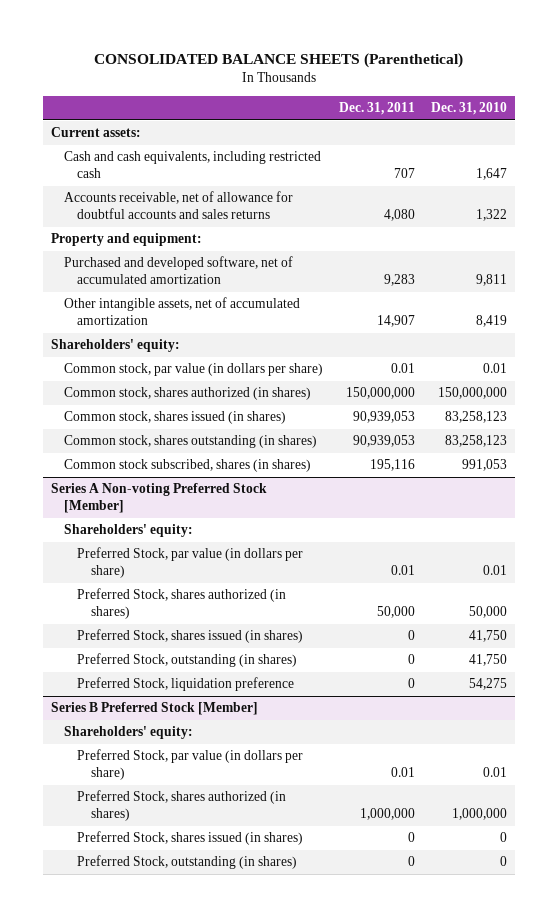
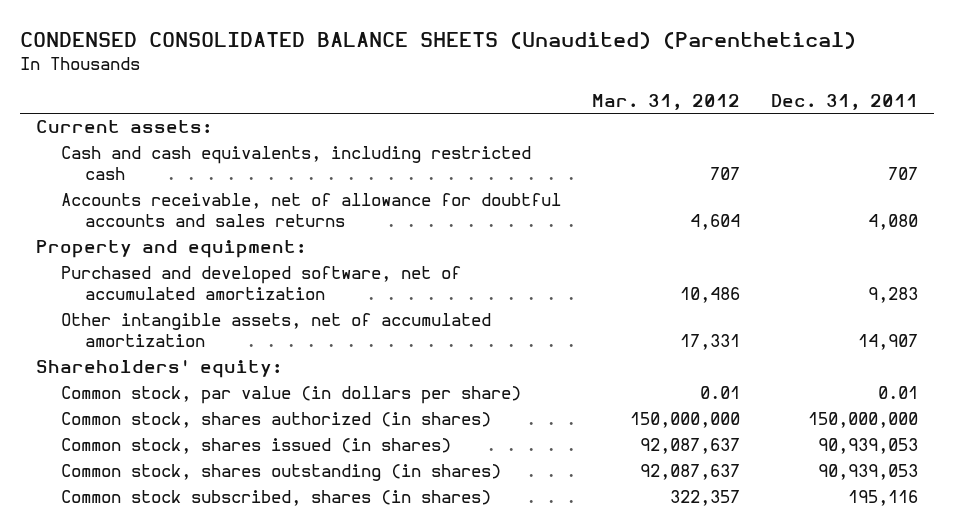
[93,52,463,68] CONSOLIDATED BALANCE SHEETS (Parenthetical) -> [20,31,857,49] CONDENSED CONSOLIDATED BALANCE SHEETS (Unaudited) (Parenthetical)
[431,102,508,116] Dec. 31, 2010 -> none
none -> [592,93,741,110] Mar. 31, 2012
[50,483,267,514] Series A Non-voting Preferred Stock [Member] -> none
[63,524,193,538] Shareholders' equity: -> none
[77,547,304,579] Preferred Stock, par value (in dollars per share) -> none
[77,588,287,620] Preferred Stock, shares authorized (in shares) -> none
[77,629,304,644] Preferred Stock, shares issued (in shares) -> none
[77,653,298,668] Preferred Stock, outstanding (in shares) -> none
[77,677,295,692] Preferred Stock, liquidation preference -> none
[50,702,258,716] Series B Preferred Stock [Member] -> none
[63,726,193,740] Shareholders' equity: -> none
[77,749,304,781] Preferred Stock, par value (in dollars per share) -> none
[77,790,287,822] Preferred Stock, shares authorized (in shares) -> none
[77,831,304,846] Preferred Stock, shares issued (in shares) -> none
[77,855,298,870] Preferred Stock, outstanding (in shares) -> none

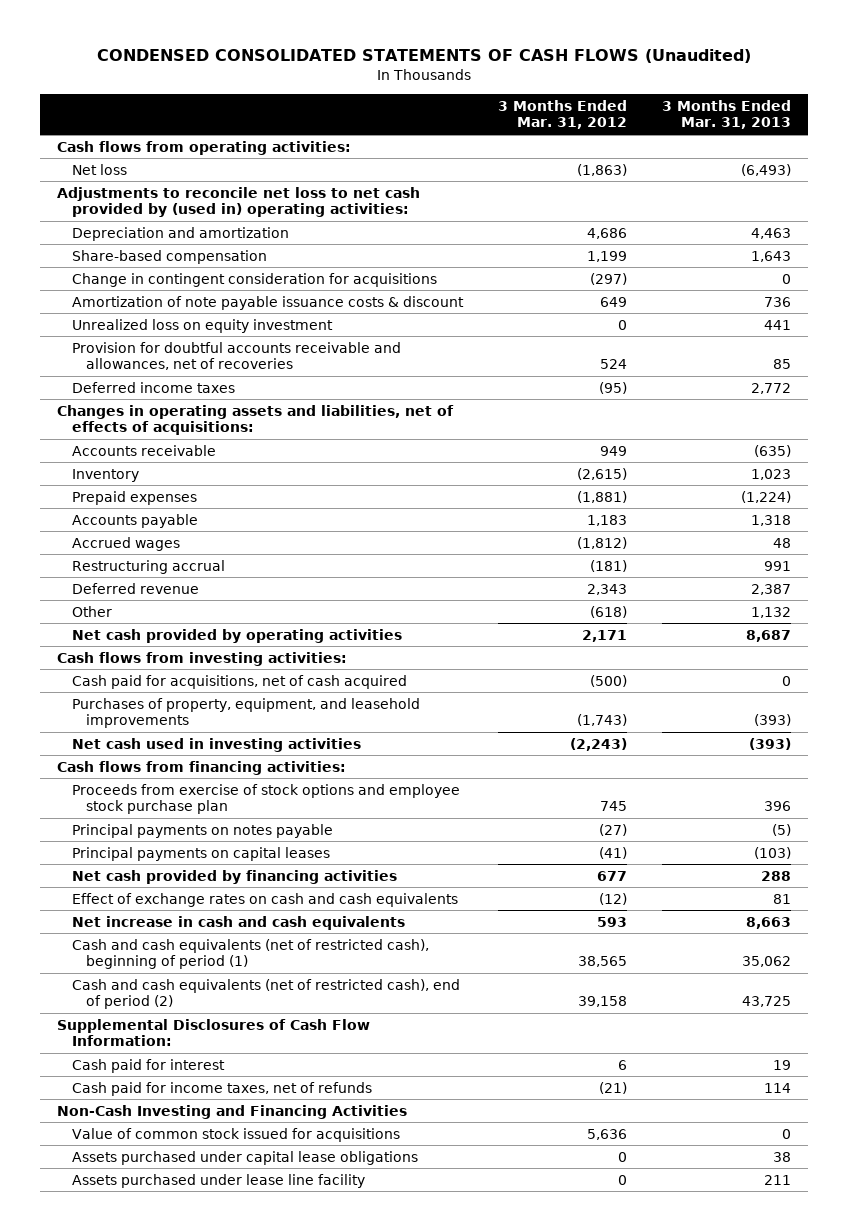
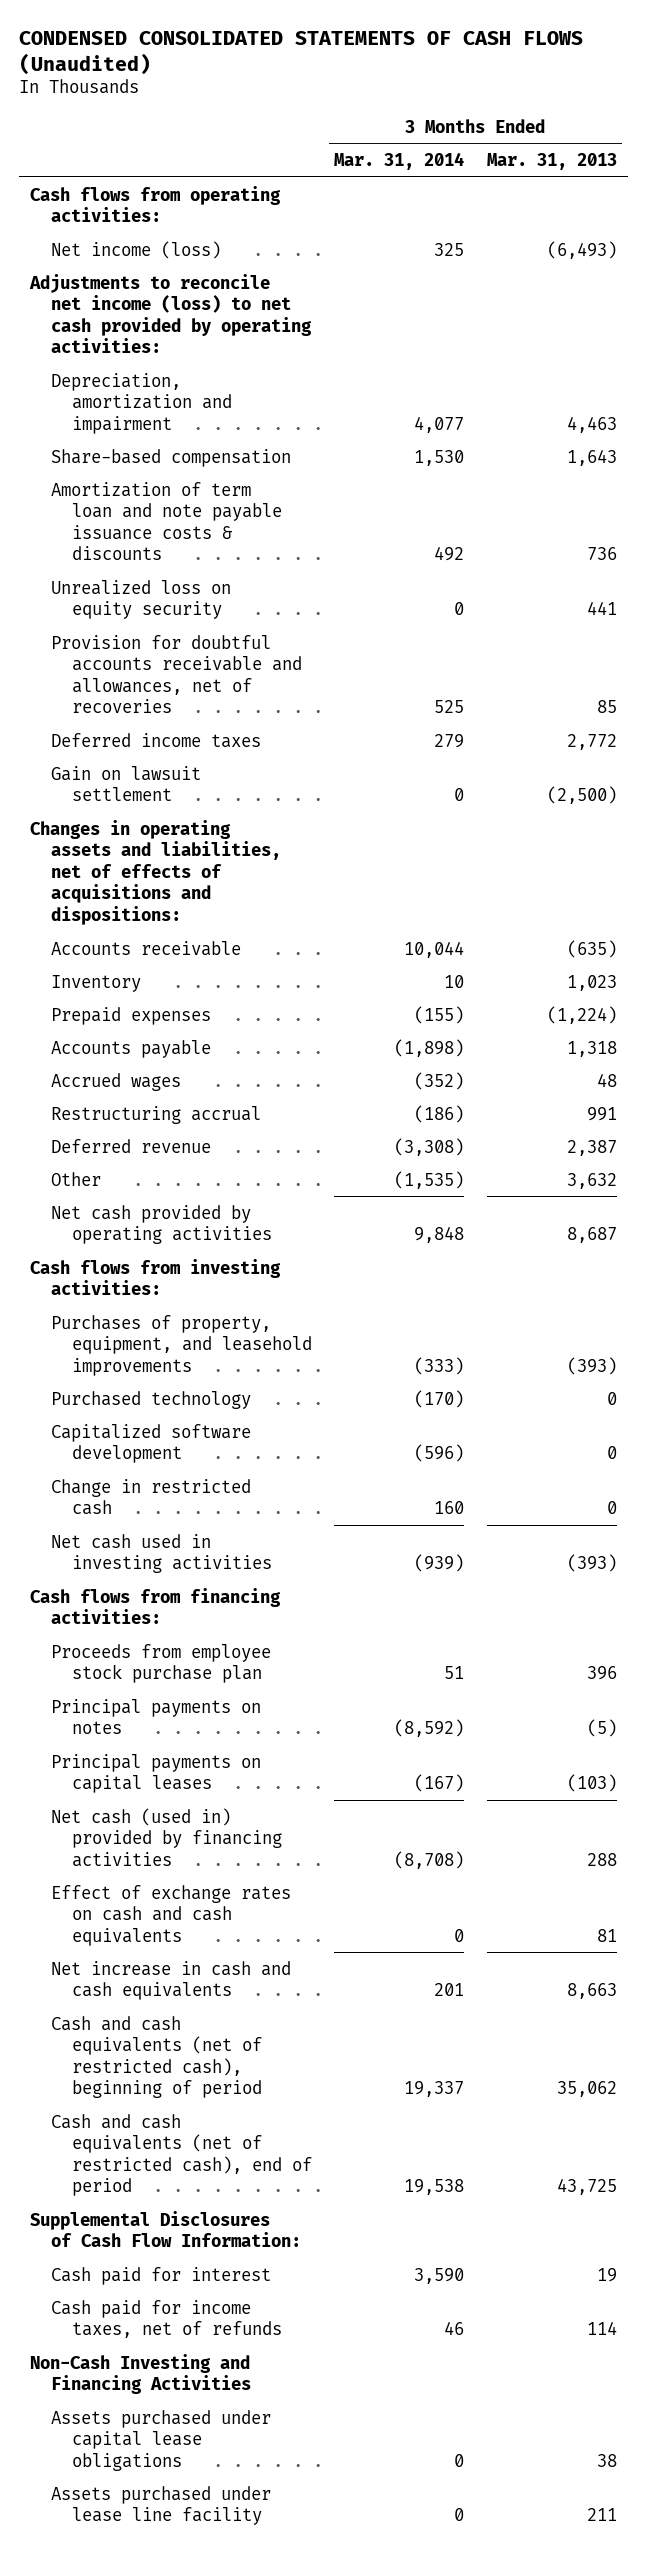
[497,99,627,130] 3 Months Ended Mar. 31, 2012 -> none
none -> [334,152,465,171] Mar. 31, 2014
[71,163,127,175] Net loss -> [50,240,221,259] Net income (loss)
[57,186,421,218] Adjustments to reconcile net loss to net cash provided by (used in) operating activities: -> [28,273,312,354] Adjustments to reconcile net income (loss) to net cash provided by operating activities:
[71,226,289,241] Depreciation and amortization -> [50,372,232,434] Depreciation, amortization and impairment
[71,272,437,287] Change in contingent consideration for acquisitions -> none
[71,295,464,310] Amortization of note payable issuance costs & discount -> [50,481,282,561] Amortization of term loan and note payable issuance costs & discounts
[71,318,333,333] Unrealized loss on equity investment -> [50,579,231,620] Unrealized loss on equity security
none -> [50,765,201,802] Gain on lawsuit settlement
[57,404,455,436] Changes in operating assets and liabilities, net of effects of acquisitions: -> [29,819,281,925] Changes in operating assets and liabilities, net of effects of acquisitions and dispositions:
[750,606,791,618] 1,132 -> [566,1172,617,1189] 3,632
[71,674,407,689] Cash paid for acquisitions, net of cash acquired -> none
none -> [50,1390,251,1409] Purchased technology
none -> [50,1423,251,1464] Capitalized software development
none -> [50,1478,251,1516] Change in restricted cash
[71,783,460,815] Proceeds from exercise of stock options and employee stock purchase plan -> [50,1643,271,1684] Proceeds from employee stock purchase plan
[71,823,333,838] Principal payments on notes payable -> [50,1698,261,1735] Principal payments on notes
[71,869,397,884] Net cash provided by financing activities -> [50,1807,282,1867] Net cash (used in) provided by financing activities
[71,938,429,970] Cash and cash equivalents (net of restricted cash), beginning of period (1) -> [50,2015,262,2099] Cash and cash equivalents (net of restricted cash), beginning of period
[71,978,460,1010] Cash and cash equivalents (net of restricted cash), end of period (2) -> [50,2113,312,2197] Cash and cash equivalents (net of restricted cash), end of period
[71,1127,400,1142] Value of common stock issued for acquisitions -> none

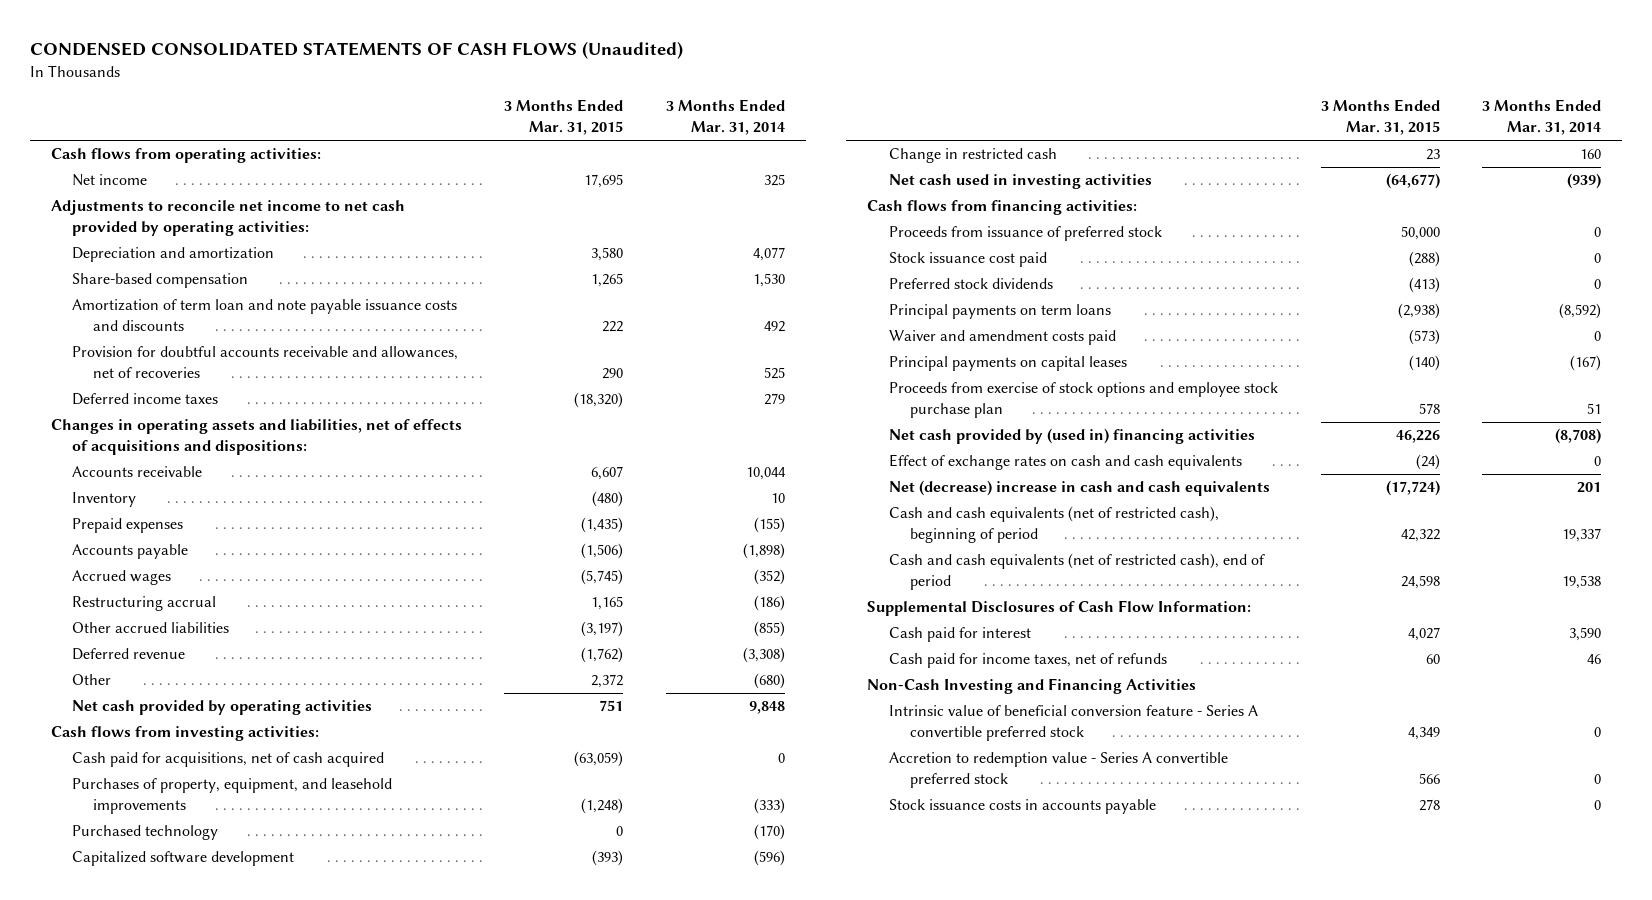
[486,153,617,171] Mar. 31, 2013 -> none
none -> [504,99,624,136] 3 Months Ended Mar. 31, 2015
[50,240,221,259] Net income (loss) -> [72,174,148,187] Net income
[28,273,312,354] Adjustments to reconcile net income (loss) to net cash provided by operating activities: -> [50,200,405,237] Adjustments to reconcile net income to net cash provided by operating activities:
[50,372,232,434] Depreciation, amortization and impairment -> [72,247,275,263] Depreciation and amortization
[50,579,231,620] Unrealized loss on equity security -> none
[50,481,282,561] Amortization of term loan and note payable issuance costs & discounts -> [72,299,458,332] Amortization of term loan and note payable issuance costs and discounts
[50,765,201,802] Gain on lawsuit settlement -> none
none -> [72,622,230,634] Other accrued liabilities
[394,1170,465,1189] (1,535) -> [753,673,785,690] (680)
none -> [72,752,385,768] Cash paid for acquisitions, net of cash acquired
[50,1643,271,1684] Proceeds from employee stock purchase plan -> none
none -> [888,226,1162,242] Proceeds from issuance of preferred stock
none -> [888,252,1047,268] Stock issuance cost paid
none -> [888,278,1053,290] Preferred stock dividends
[50,1698,261,1735] Principal payments on notes -> [888,304,1111,320] Principal payments on term loans
none -> [888,330,1116,346] Waiver and amendment costs paid
none -> [888,382,1278,419] Proceeds from exercise of stock options and employee stock purchase plan
[50,1807,282,1867] Net cash (used in) provided by financing activities -> [888,428,1255,445] Net cash provided by (used in) financing activities
[50,1960,291,2001] Net increase in cash and cash equivalents -> [888,480,1270,497] Net (decrease) increase in cash and cash equivalents
[50,2409,271,2471] Assets purchased under capital lease obligations -> none
[50,2485,271,2526] Assets purchased under lease line facility -> none
none -> [888,705,1258,742] Intrinsic value of beneficial conversion feature - Series A convertible preferred stock
none -> [888,752,1228,789] Accretion to redemption value - Series A convertible preferred stock
none -> [888,799,1156,815] Stock issuance costs in accounts payable

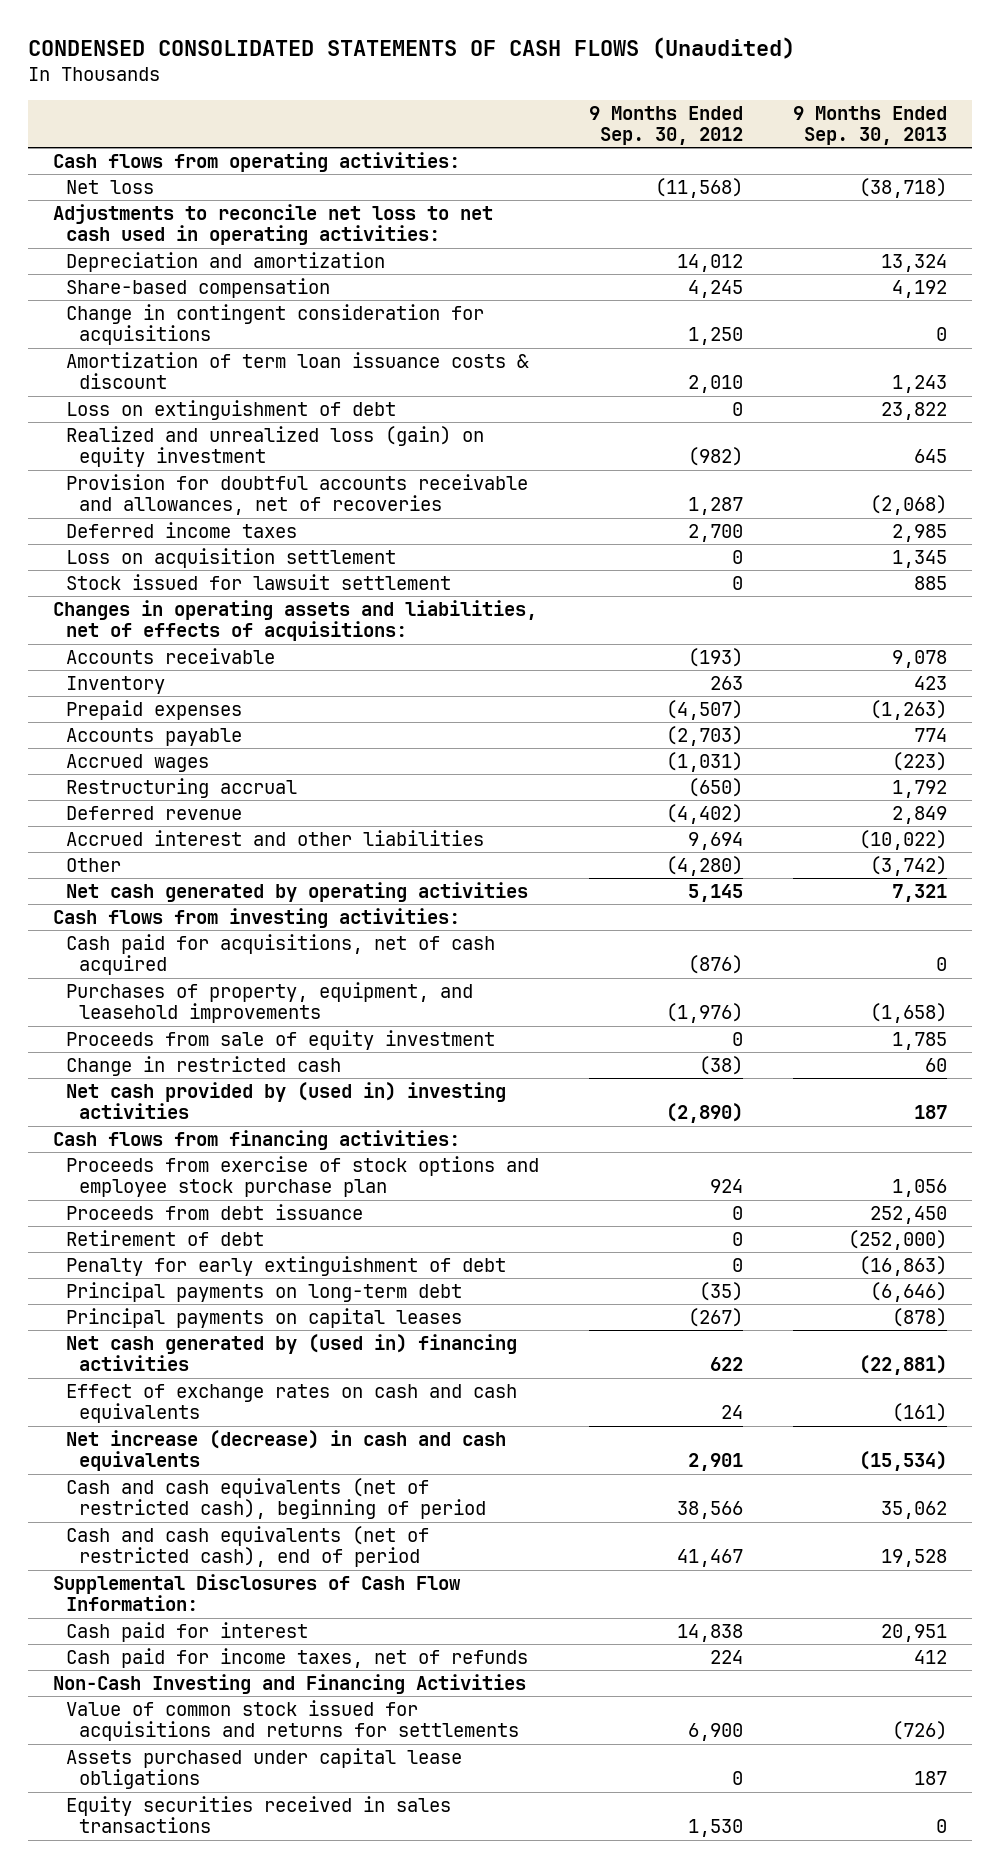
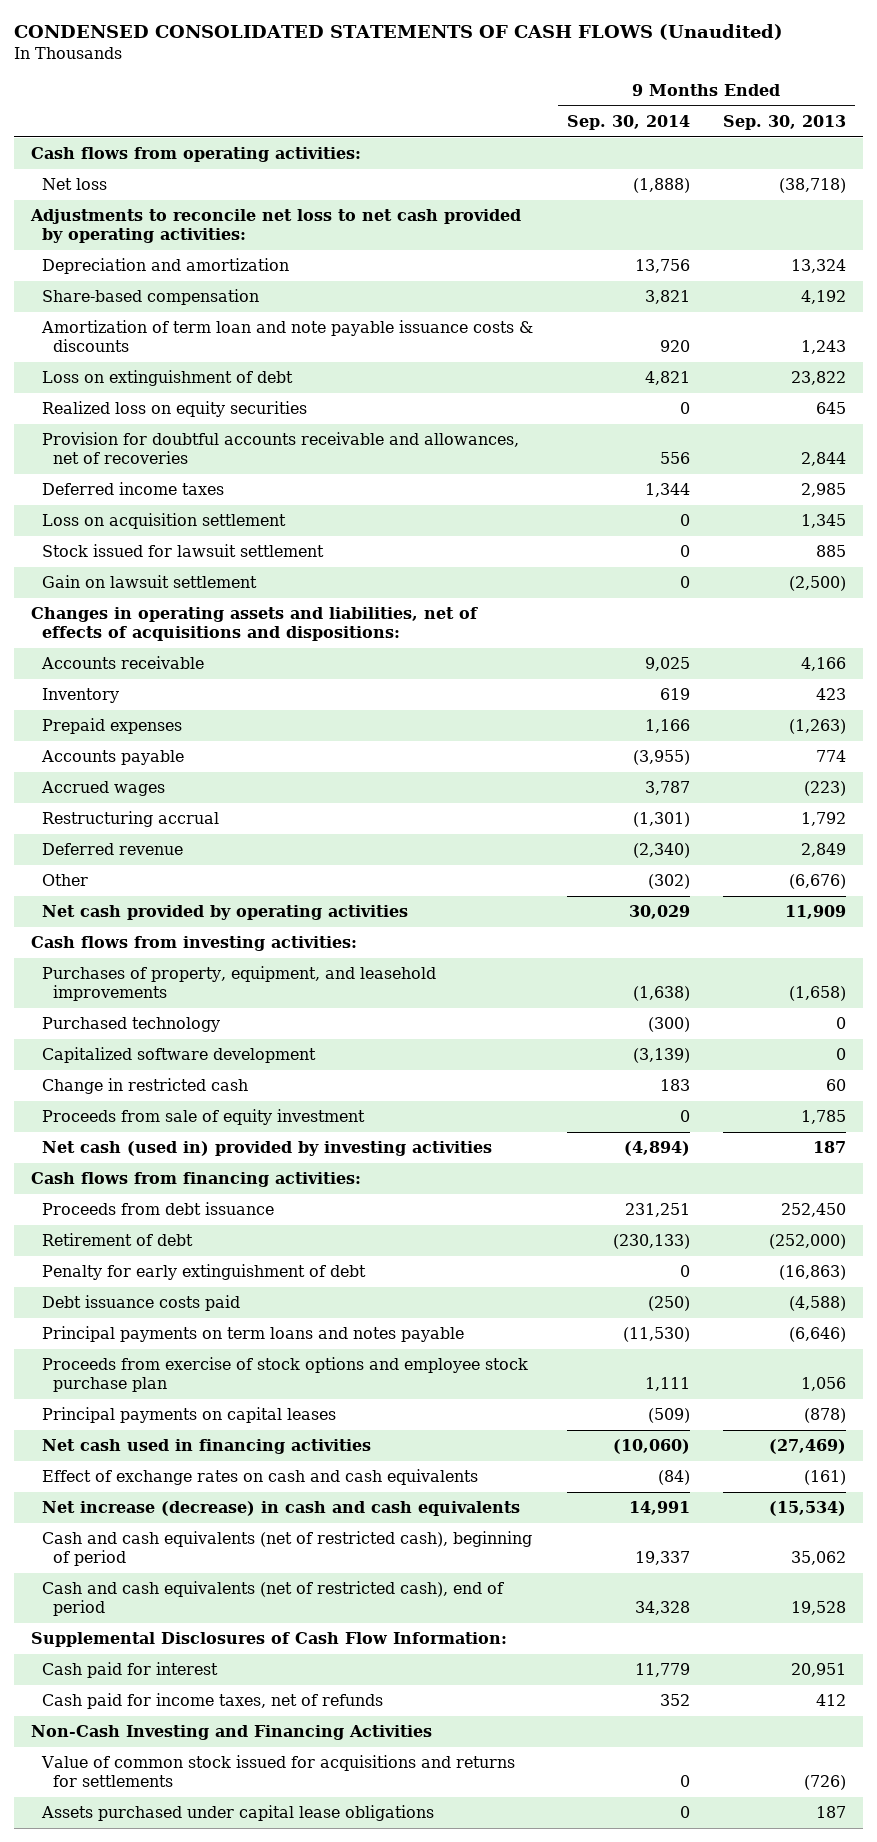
[589,105,744,145] 9 Months Ended Sep. 30, 2012 -> none
none -> [566,114,690,130] Sep. 30, 2014
[52,203,493,246] Adjustments to reconcile net loss to net cash used in operating activities: -> [29,209,521,243] Adjustments to reconcile net loss to net cash provided by operating activities:
[65,303,484,346] Change in contingent consideration for acquisitions -> none
[65,351,529,390] Amortization of term loan issuance costs & discount -> [40,320,533,352] Amortization of term loan and note payable issuance costs & discounts
[65,425,484,468] Realized and unrealized loss (gain) on equity investment -> [41,401,307,418] Realized loss on equity securities
[870,495,948,516] (2,068) -> [801,451,847,466] 2,844
none -> [41,575,257,589] Gain on lawsuit settlement
[52,599,537,642] Changes in operating assets and liabilities, net of effects of acquisitions: -> [30,607,478,641] Changes in operating assets and liabilities, net of effects of acquisitions and dispositions:
[892,649,948,668] 9,078 -> [801,657,847,672] 4,166
[65,829,484,846] Accrued interest and other liabilities -> none
[870,855,948,876] (3,742) -> [789,874,847,890] (6,676)
[65,881,528,902] Net cash generated by operating activities -> [41,905,408,921] Net cash provided by operating activities
[892,883,948,902] 7,321 -> [785,905,847,920] 11,909
[65,933,495,976] Cash paid for acquisitions, net of cash acquired -> none
none -> [41,1017,220,1033] Purchased technology
none -> [41,1047,316,1064] Capitalized software development
[65,1029,495,1050] Proceeds from sale of equity investment -> [41,1109,365,1126] Proceeds from sale of equity investment
[65,1081,506,1120] Net cash provided by (used in) investing activities -> [41,1141,492,1157] Net cash (used in) provided by investing activities
none -> [41,1295,240,1312] Debt issuance costs paid
[65,1281,462,1302] Principal payments on long-term debt -> [41,1326,464,1343] Principal payments on term loans and notes payable
[65,1155,539,1198] Proceeds from exercise of stock options and employee stock purchase plan -> [41,1357,528,1392] Proceeds from exercise of stock options and employee stock purchase plan
[65,1333,517,1372] Net cash generated by (used in) financing activities -> [41,1439,371,1455] Net cash used in financing activities
[859,1355,948,1376] (22,881) -> [769,1439,847,1455] (27,469)
[65,1795,451,1834] Equity securities received in sales transactions -> none

